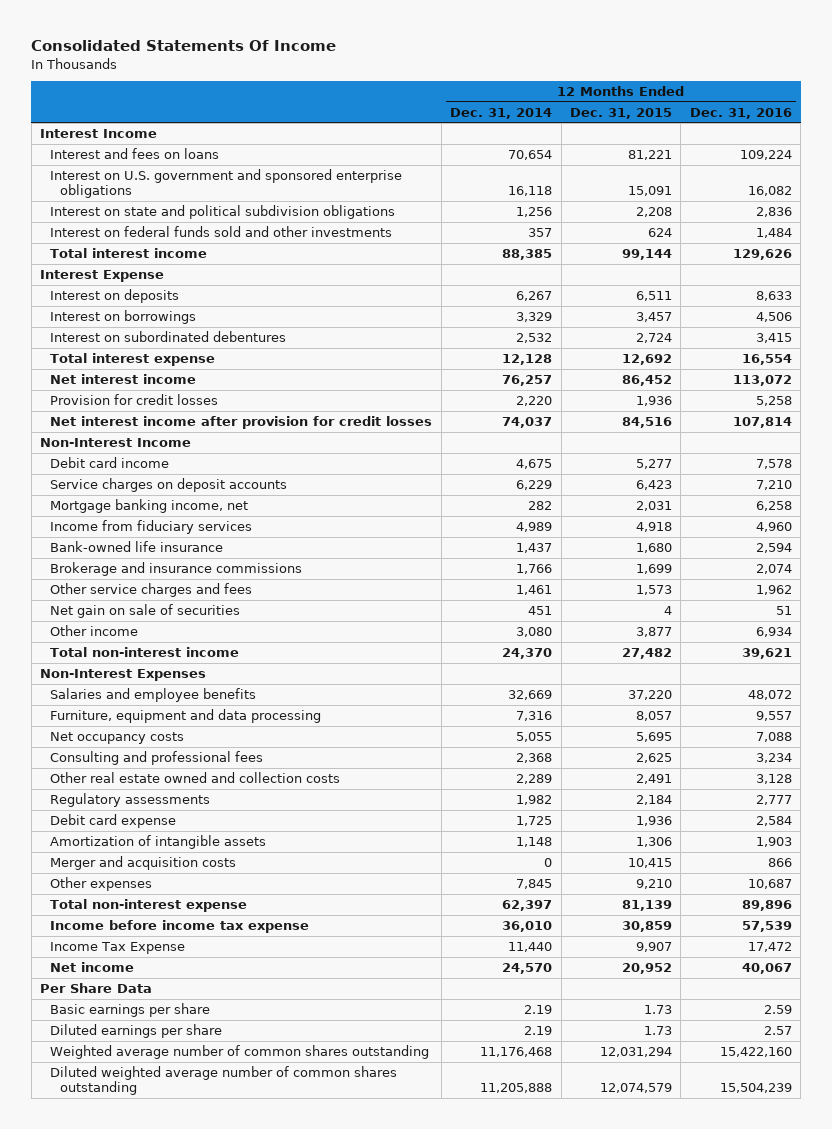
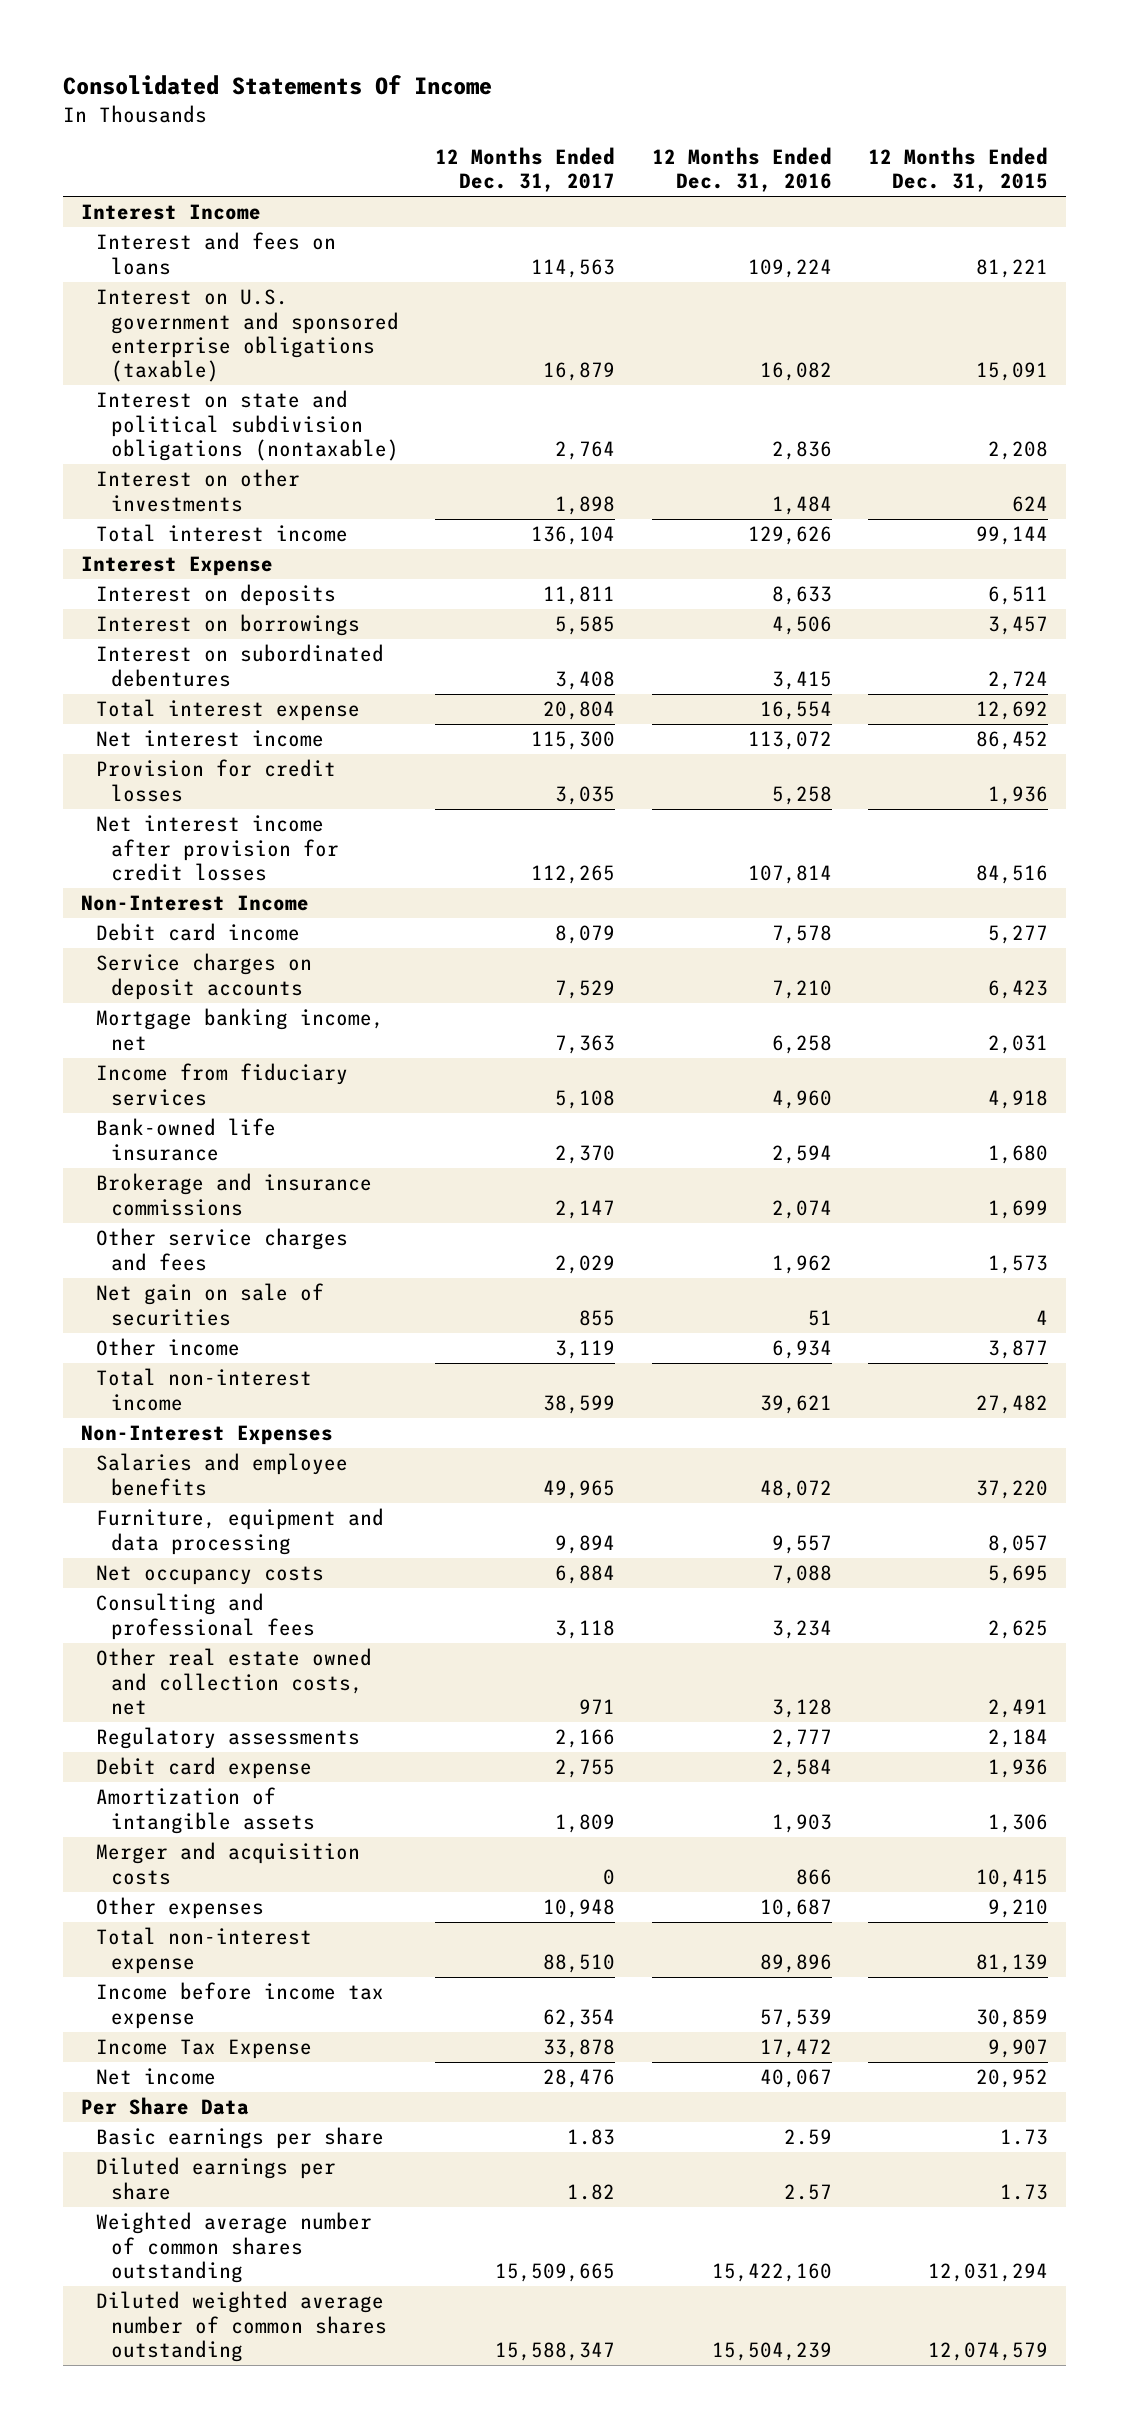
[450,107,553,119] Dec. 31, 2014 -> none
none -> [435,147,616,193] 12 Months Ended Dec. 31, 2017
[50,168,403,198] Interest on U.S. government and sponsored enterprise obligations -> [95,289,399,383] Interest on U.S. government and sponsored enterprise obligations (taxable)
[50,204,396,219] Interest on state and political subdivision obligations -> [95,390,399,461] Interest on state and political subdivision obligations (nontaxable)
[50,225,393,237] Interest on federal funds sold and other investments -> [95,469,300,512] Interest on other investments
[50,771,341,783] Other real estate owned and collection costs -> [95,1648,372,1715] Other real estate owned and collection costs, net

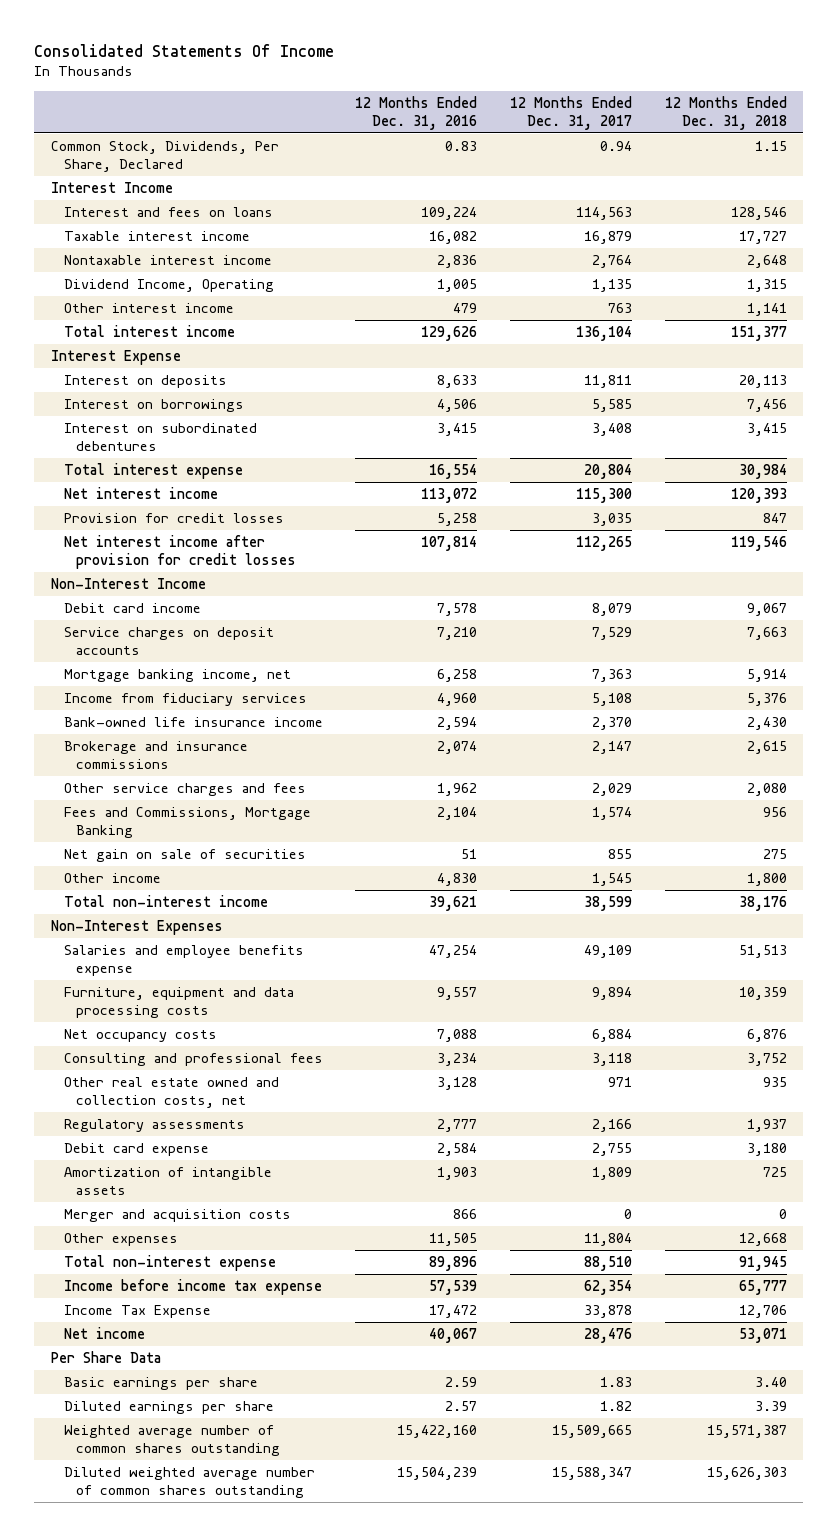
[867,147,1048,193] 12 Months Ended Dec. 31, 2015 -> none
none -> [664,96,787,130] 12 Months Ended Dec. 31, 2018
none -> [50,141,279,172] Common Stock, Dividends, Per Share, Declared
[95,289,399,383] Interest on U.S. government and sponsored enterprise obligations (taxable) -> [63,231,250,242] Taxable interest income
[95,390,399,461] Interest on state and political subdivision obligations (nontaxable) -> [63,255,272,266] Nontaxable interest income
none -> [63,279,274,293] Dividend Income, Operating
[95,469,300,512] Interest on other investments -> [63,303,234,314] Other interest income
[555,495,616,515] 1,898 -> [607,303,632,314] 763
[771,495,832,515] 1,484 -> [453,303,478,314] 479
[95,1118,276,1161] Bank-owned life insurance -> [63,717,323,728] Bank-owned life insurance income
none -> [63,807,311,838] Fees and Commissions, Mortgage Banking
[555,1340,616,1360] 3,119 -> [591,873,632,887] 1,545
[771,1340,832,1360] 6,934 -> [437,873,478,887] 4,830
[95,1453,348,1496] Salaries and employee benefits -> [63,945,304,976] Salaries and employee benefits expense
[543,1479,616,1499] 49,965 -> [583,945,632,959] 49,109
[759,1479,832,1499] 48,072 -> [429,945,478,959] 47,254
[95,1508,384,1555] Furniture, equipment and data processing -> [63,987,294,1018] Furniture, equipment and data processing costs
[543,1899,616,1919] 10,948 -> [583,1233,632,1247] 11,804
[759,1899,832,1919] 10,687 -> [429,1233,478,1247] 11,505

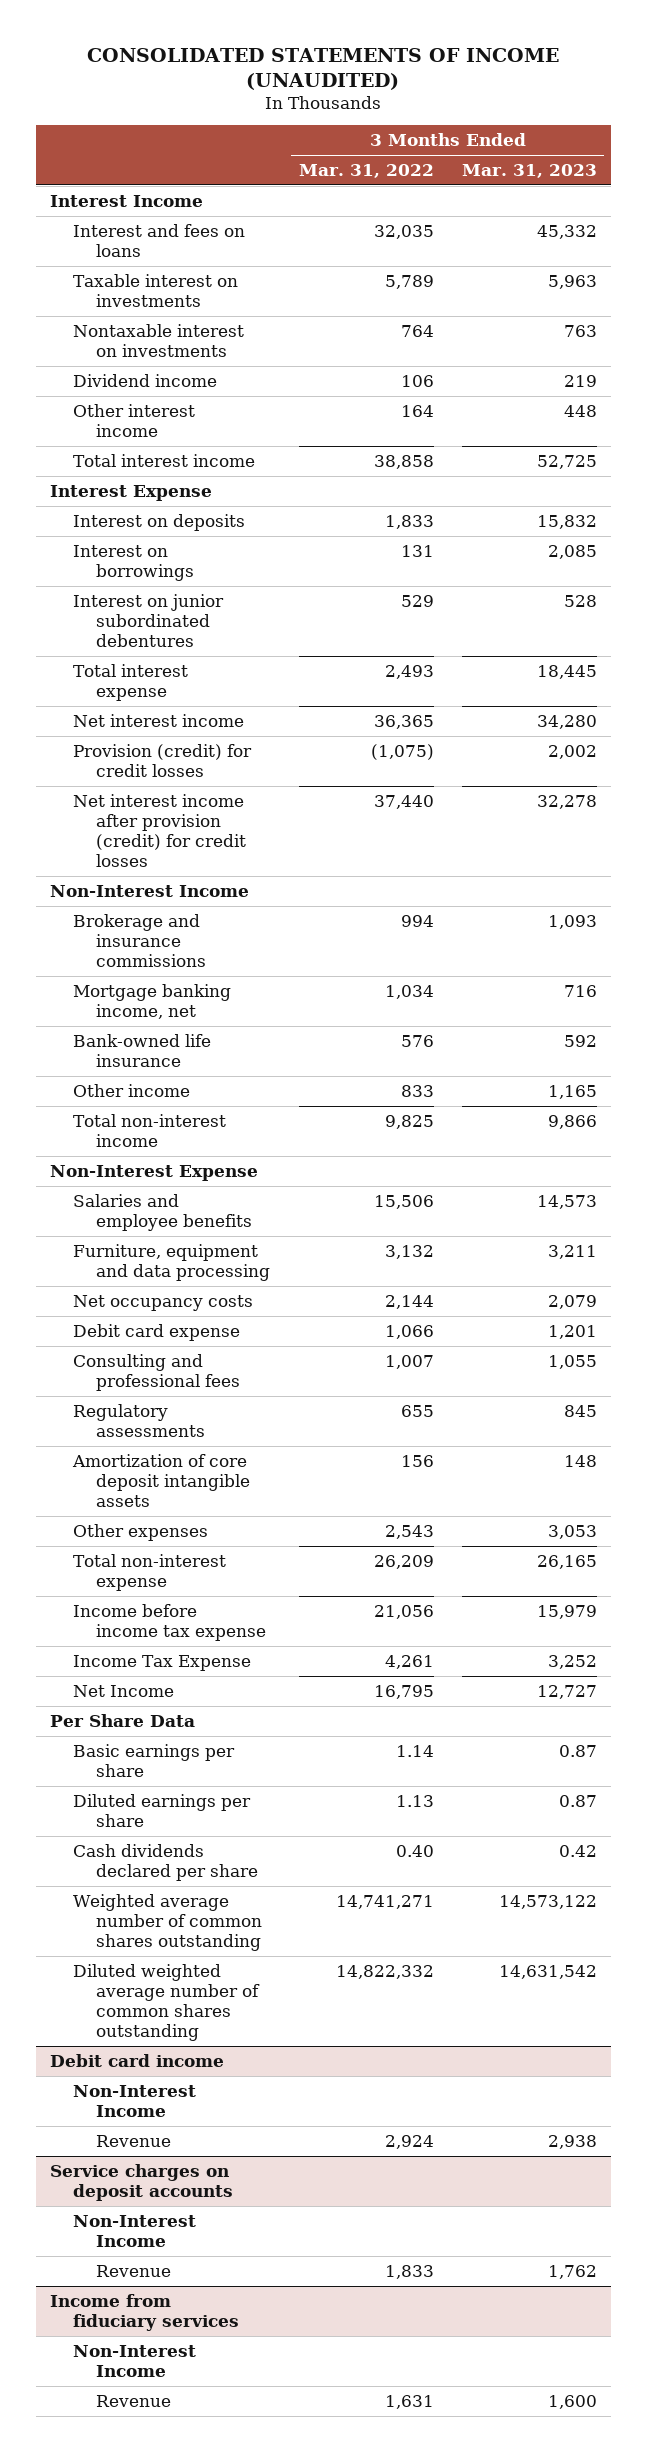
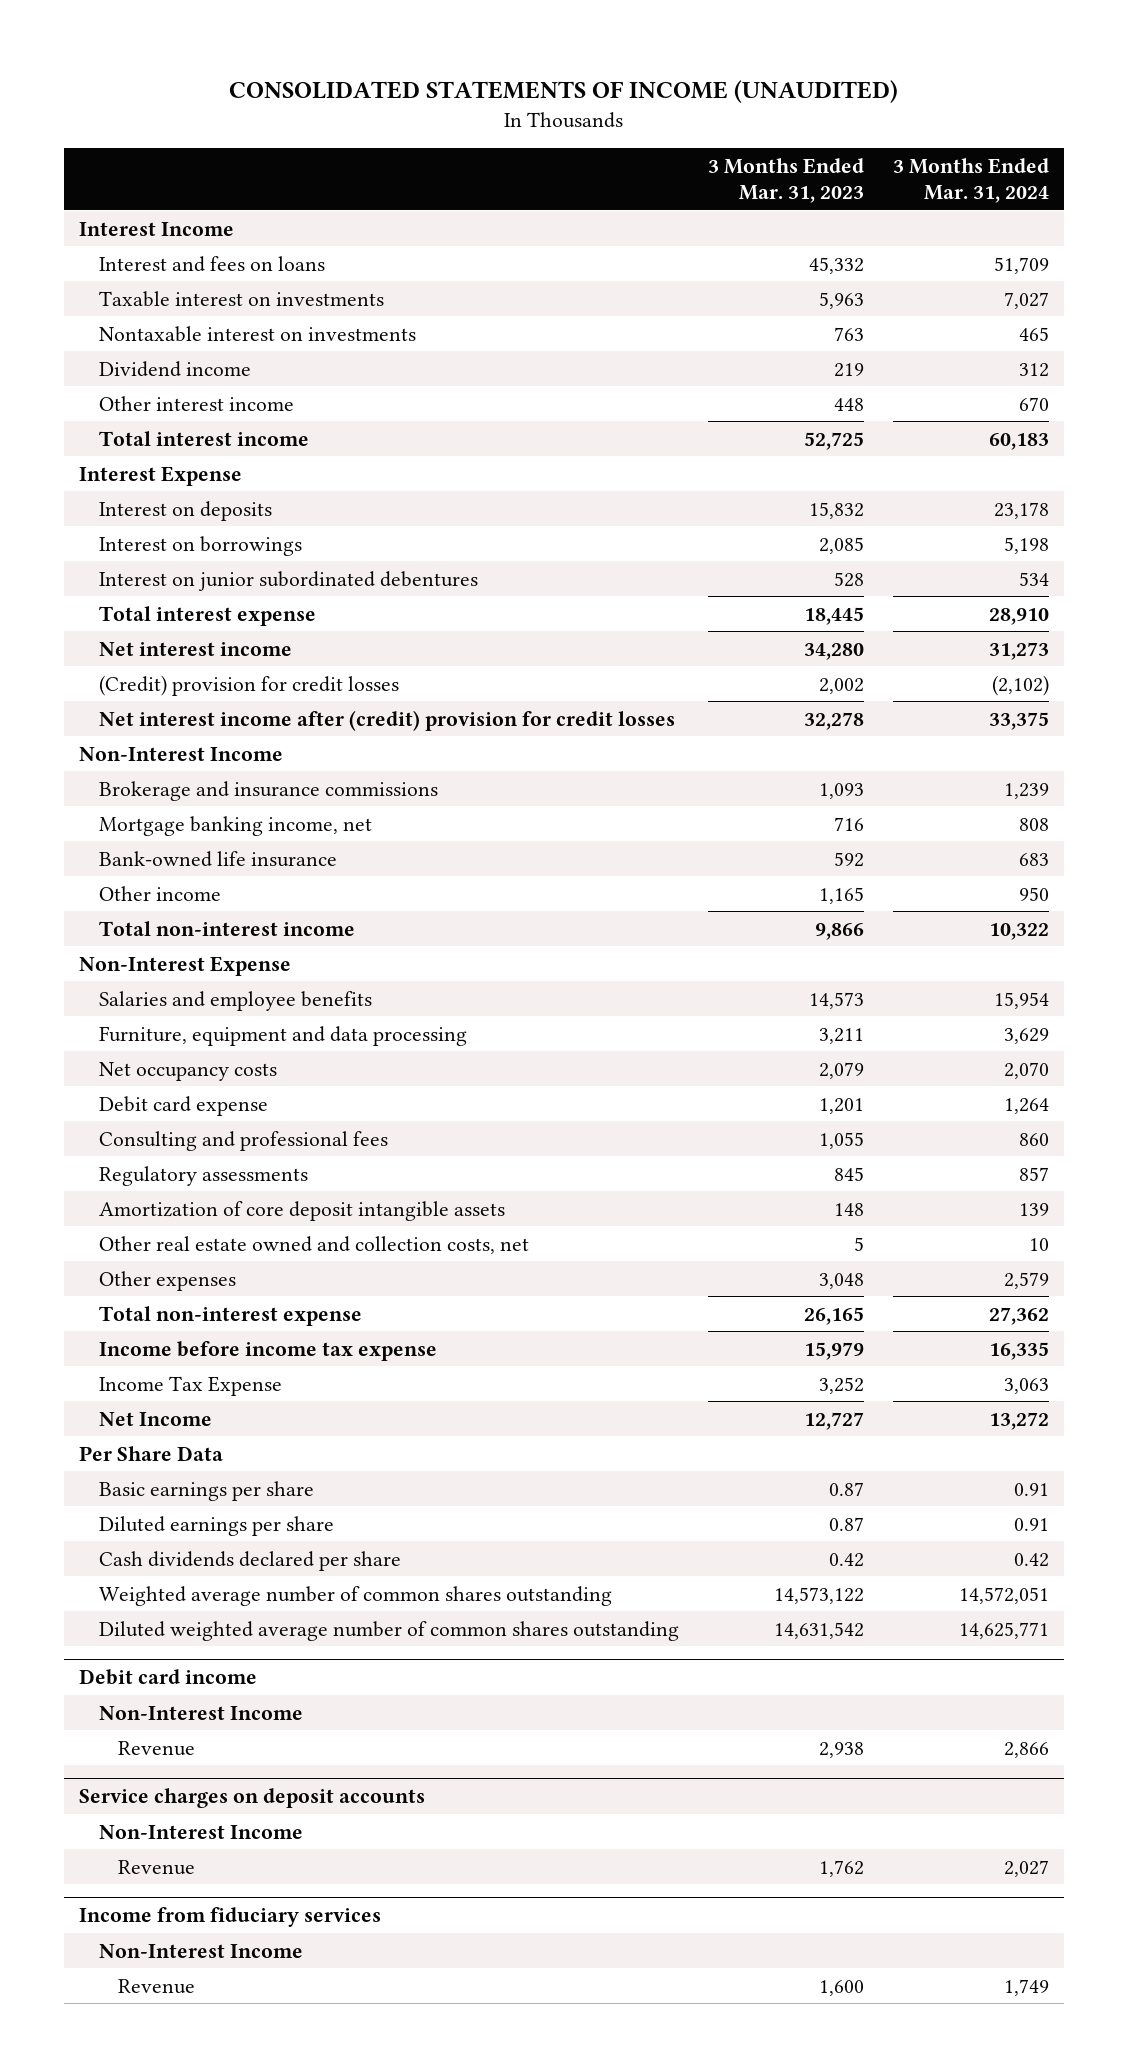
[298,163,434,178] Mar. 31, 2022 -> none
none -> [893,157,1050,203] 3 Months Ended Mar. 31, 2024
[73,743,253,777] Provision (credit) for credit losses -> [98,674,399,696] (Credit) provision for credit losses
[73,793,247,868] Net interest income after provision (credit) for credit losses -> [98,709,675,731] Net interest income after (credit) provision for credit losses
none -> [98,1235,529,1254] Other real estate owned and collection costs, net
[547,1524,597,1539] 3,053 -> [818,1272,864,1289] 3,048

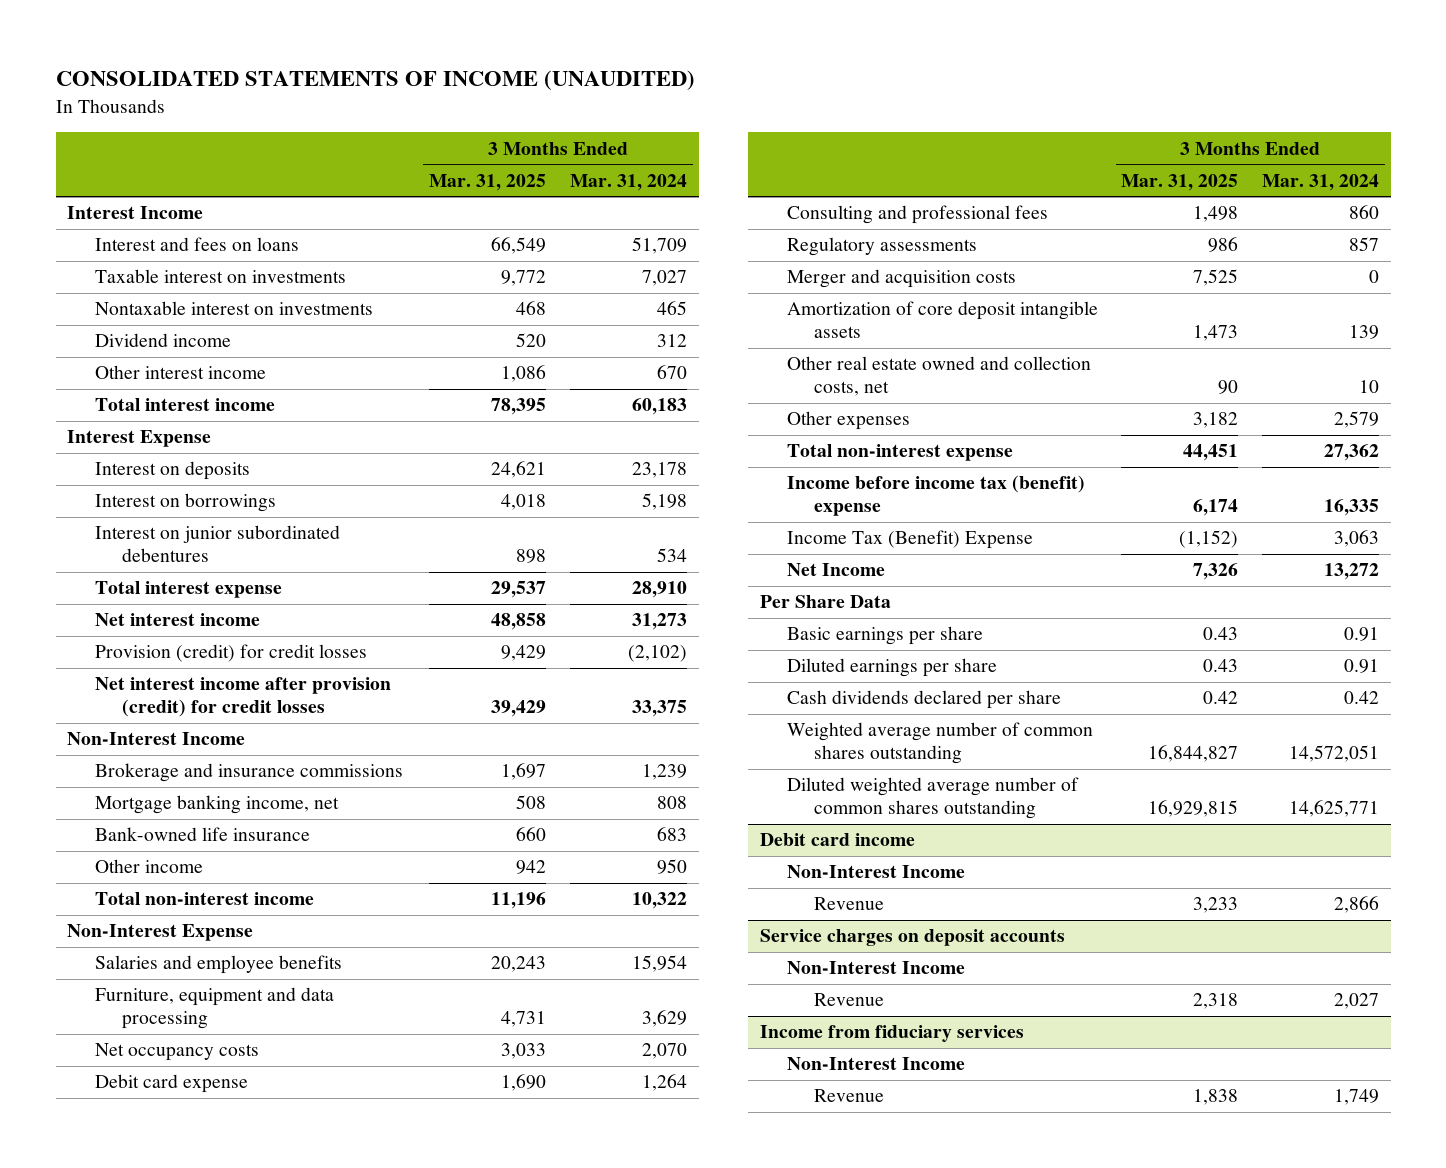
[707,157,864,203] 3 Months Ended Mar. 31, 2023 -> none
none -> [429,173,547,191] Mar. 31, 2025
[98,674,399,696] (Credit) provision for credit losses -> [94,644,367,663] Provision (credit) for credit losses
[98,709,675,731] Net interest income after (credit) provision for credit losses -> [94,677,391,718] Net interest income after provision (credit) for credit losses
none -> [786,269,1016,289] Merger and acquisition costs
[98,1340,437,1361] Income before income tax expense -> [786,475,1085,517] Income before income tax (benefit) expense
[98,1375,282,1396] Income Tax Expense -> [786,530,1033,550] Income Tax (Benefit) Expense

